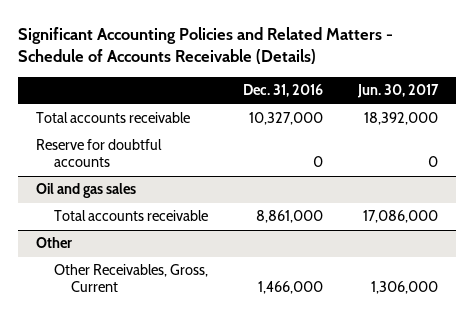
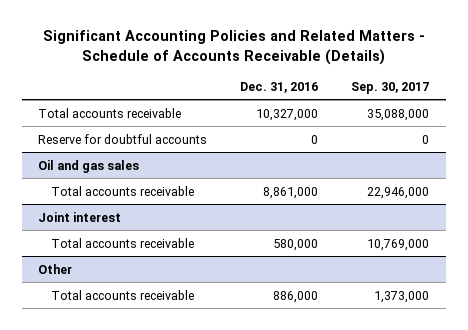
[357,84,440,99] Jun. 30, 2017 -> none
none -> [351,81,430,94] Sep. 30, 2017
none -> [38,211,122,222] Joint interest
none -> [50,237,194,248] Total accounts receivable
[53,264,208,293] Other Receivables, Gross, Current -> none
none -> [50,289,194,300] Total accounts receivable

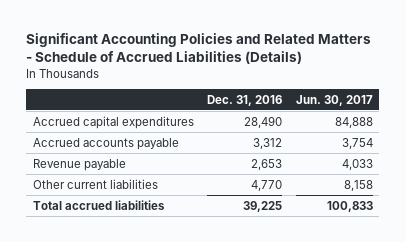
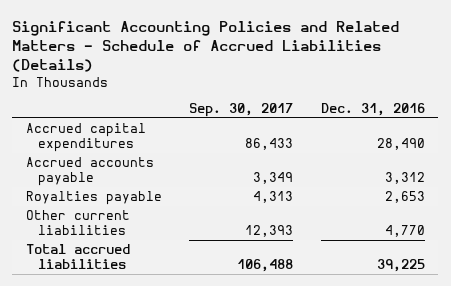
[295,94,373,106] Jun. 30, 2017 -> none
none -> [189,103,294,118] Sep. 30, 2017
[32,158,126,171] Revenue payable -> [26,191,163,206] Royalties payable

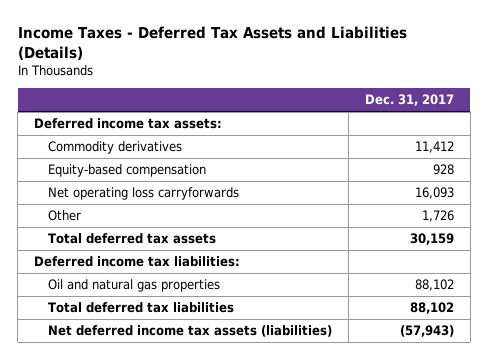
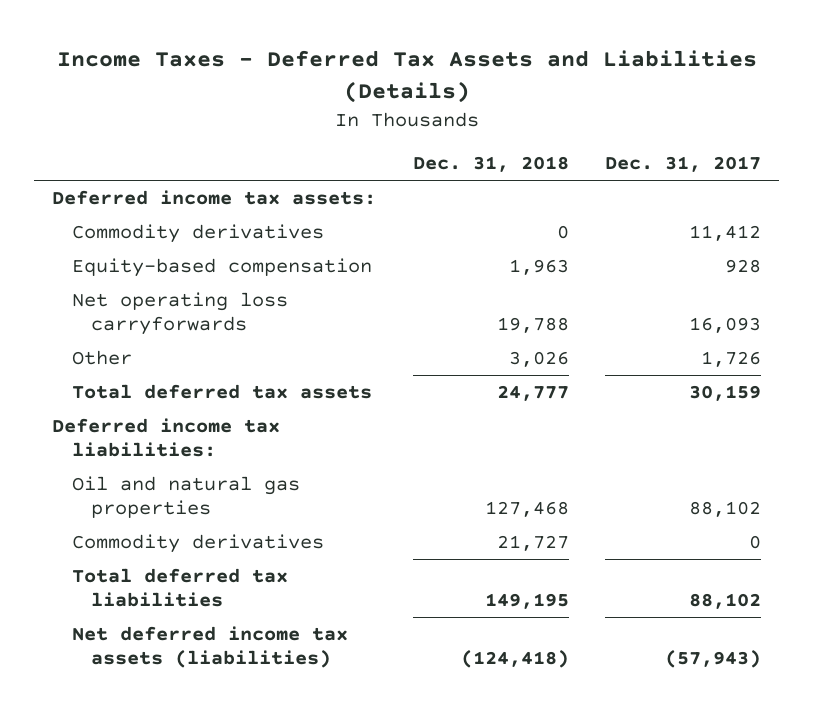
none -> [412,156,569,173] Dec. 31, 2018
none -> [71,533,324,553] Commodity derivatives

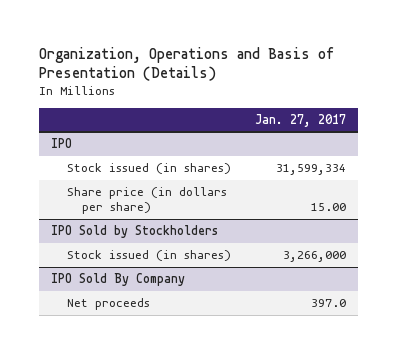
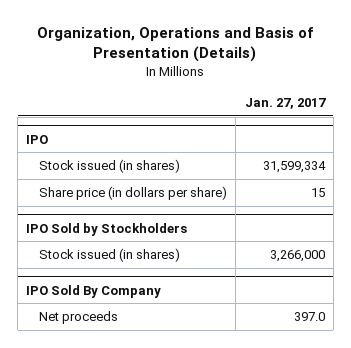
[310,203,346,212] 15.00 -> [310,188,325,198] 15

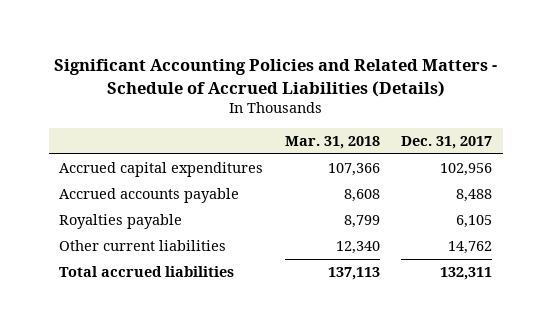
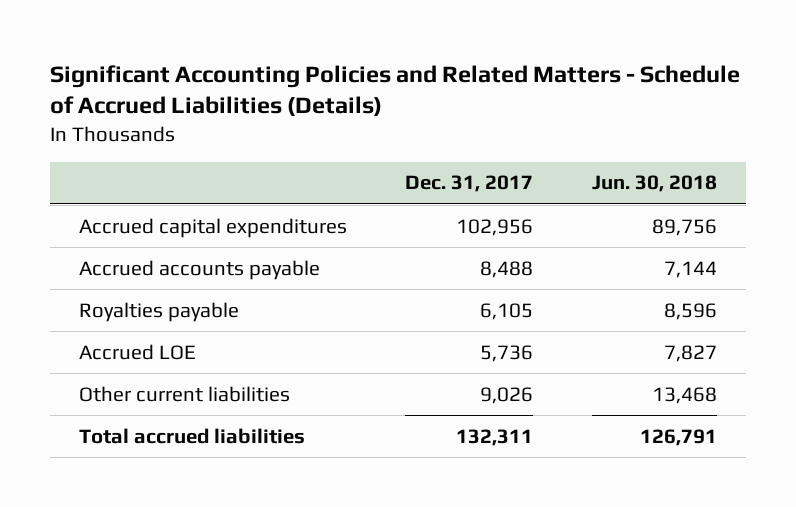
[284,136,380,150] Mar. 31, 2018 -> none
none -> [591,175,717,193] Jun. 30, 2018
none -> [78,343,196,360] Accrued LOE
[448,241,493,255] 14,762 -> [480,386,534,404] 9,026

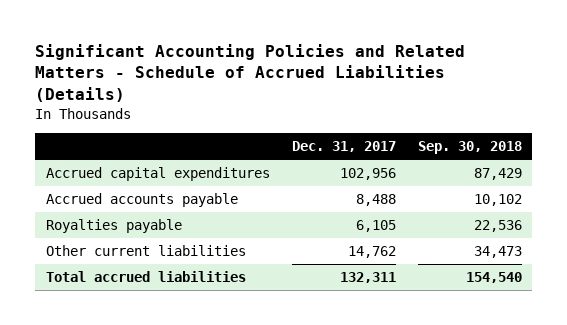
[591,175,717,193] Jun. 30, 2018 -> none
none -> [417,141,522,155] Sep. 30, 2018
[78,343,196,360] Accrued LOE -> none
[480,386,534,404] 9,026 -> [347,246,396,259] 14,762

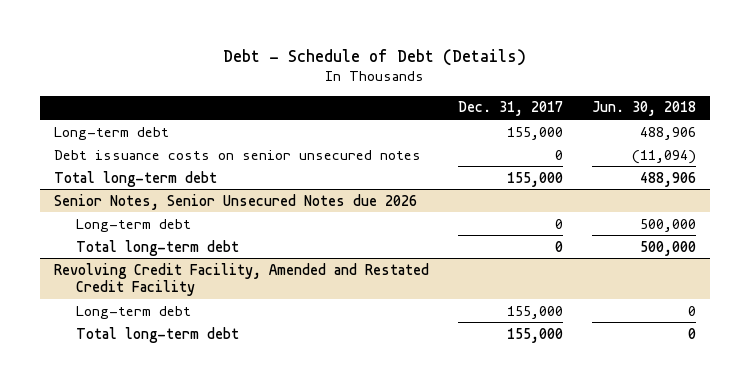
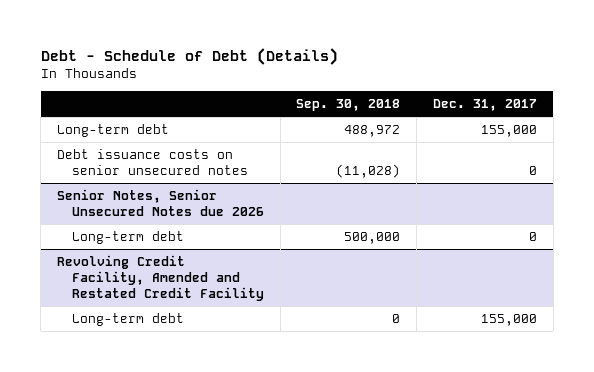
[591,101,696,117] Jun. 30, 2018 -> none
none -> [296,98,401,111] Sep. 30, 2018
[54,170,218,187] Total long-term debt -> none
[75,239,239,256] Total long-term debt -> none
[75,326,239,343] Total long-term debt -> none

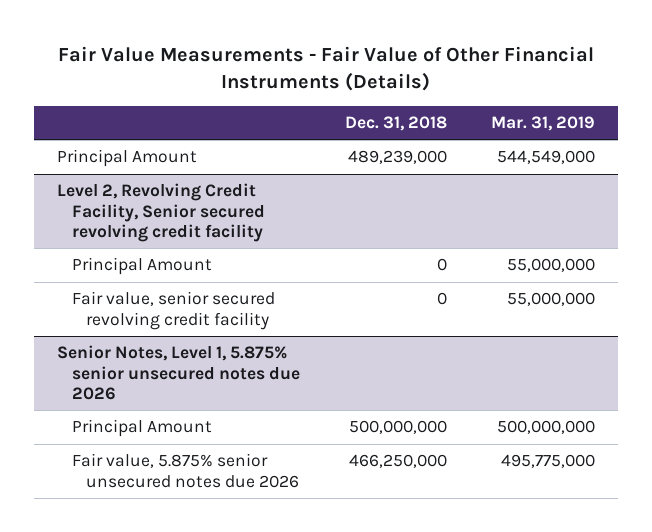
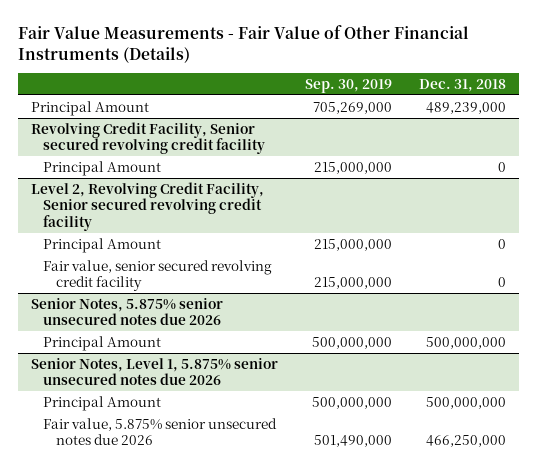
[491,116,596,132] Mar. 31, 2019 -> none
none -> [304,78,392,93] Sep. 30, 2019
none -> [31,121,266,155] Revolving Credit Facility, Senior secured revolving credit facility
none -> [43,160,162,176] Principal Amount
none -> [31,297,224,326] Senior Notes, 5.875% senior unsecured notes due 2026
none -> [43,335,162,351] Principal Amount

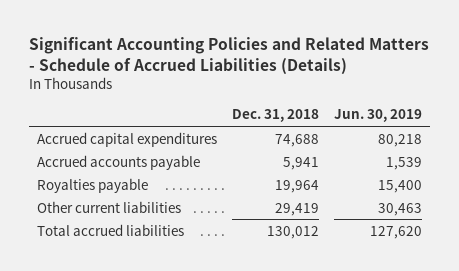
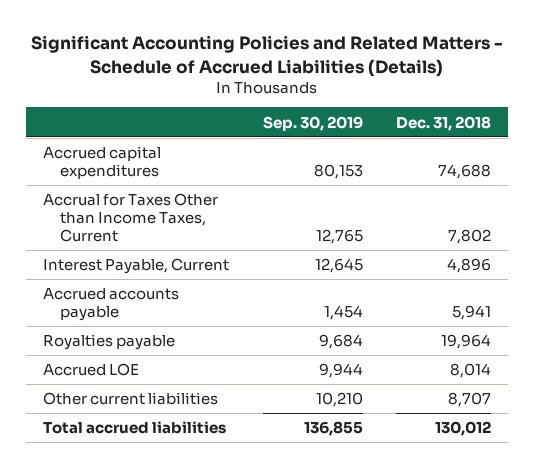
[334,109,423,123] Jun. 30, 2019 -> none
none -> [262,115,363,131] Sep. 30, 2019
none -> [43,193,219,242] Accrual for Taxes Other than Income Taxes, Current
none -> [43,258,230,275] Interest Payable, Current
none -> [43,363,140,377] Accrued LOE
[275,202,320,216] 29,419 -> [448,392,492,408] 8,707

